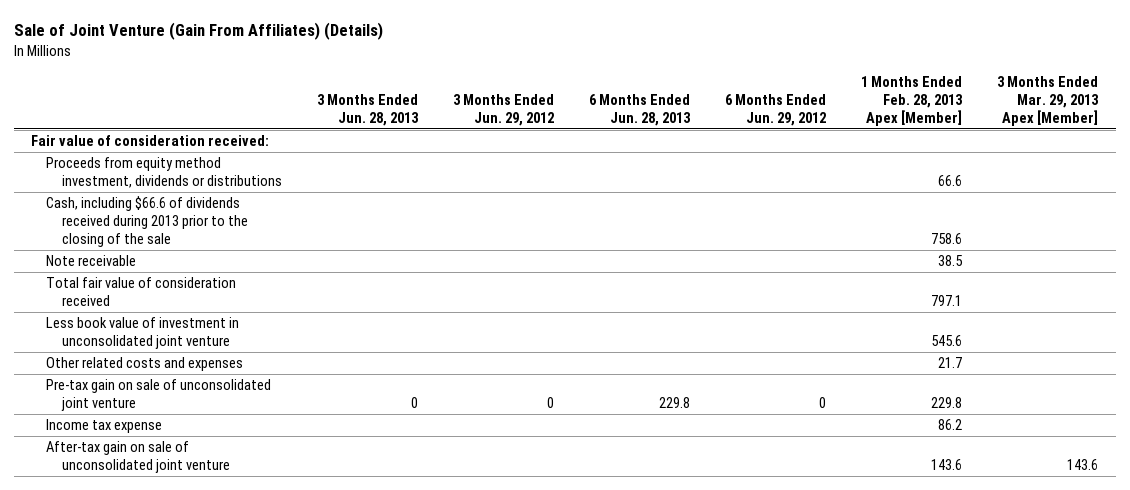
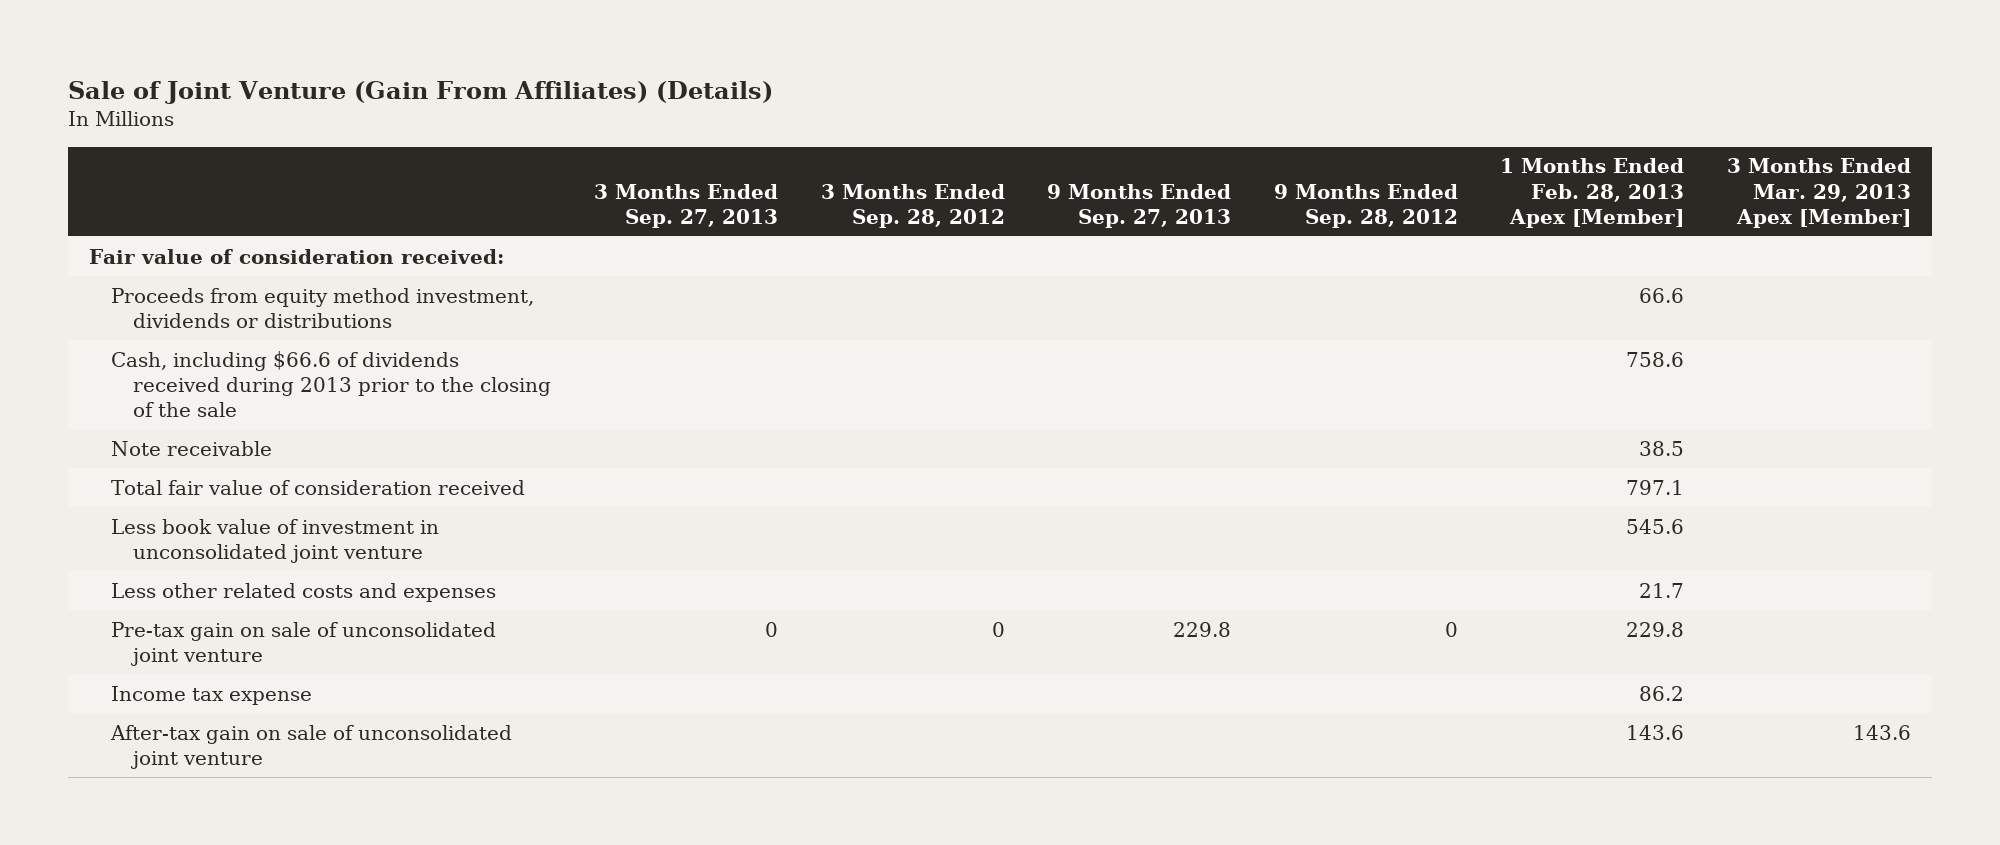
[316,93,419,126] 3 Months Ended Jun. 28, 2013 -> none
[452,93,554,126] 3 Months Ended Jun. 29, 2012 -> none
[588,93,691,126] 6 Months Ended Jun. 28, 2013 -> none
[725,93,827,126] 6 Months Ended Jun. 29, 2012 -> none
none -> [593,183,778,228] 3 Months Ended Sep. 27, 2013
none -> [820,183,1005,228] 3 Months Ended Sep. 28, 2012
none -> [1047,183,1232,228] 9 Months Ended Sep. 27, 2013
none -> [1273,183,1458,228] 9 Months Ended Sep. 28, 2012
[46,357,244,372] Other related costs and expenses -> [111,582,497,602] Less other related costs and expenses

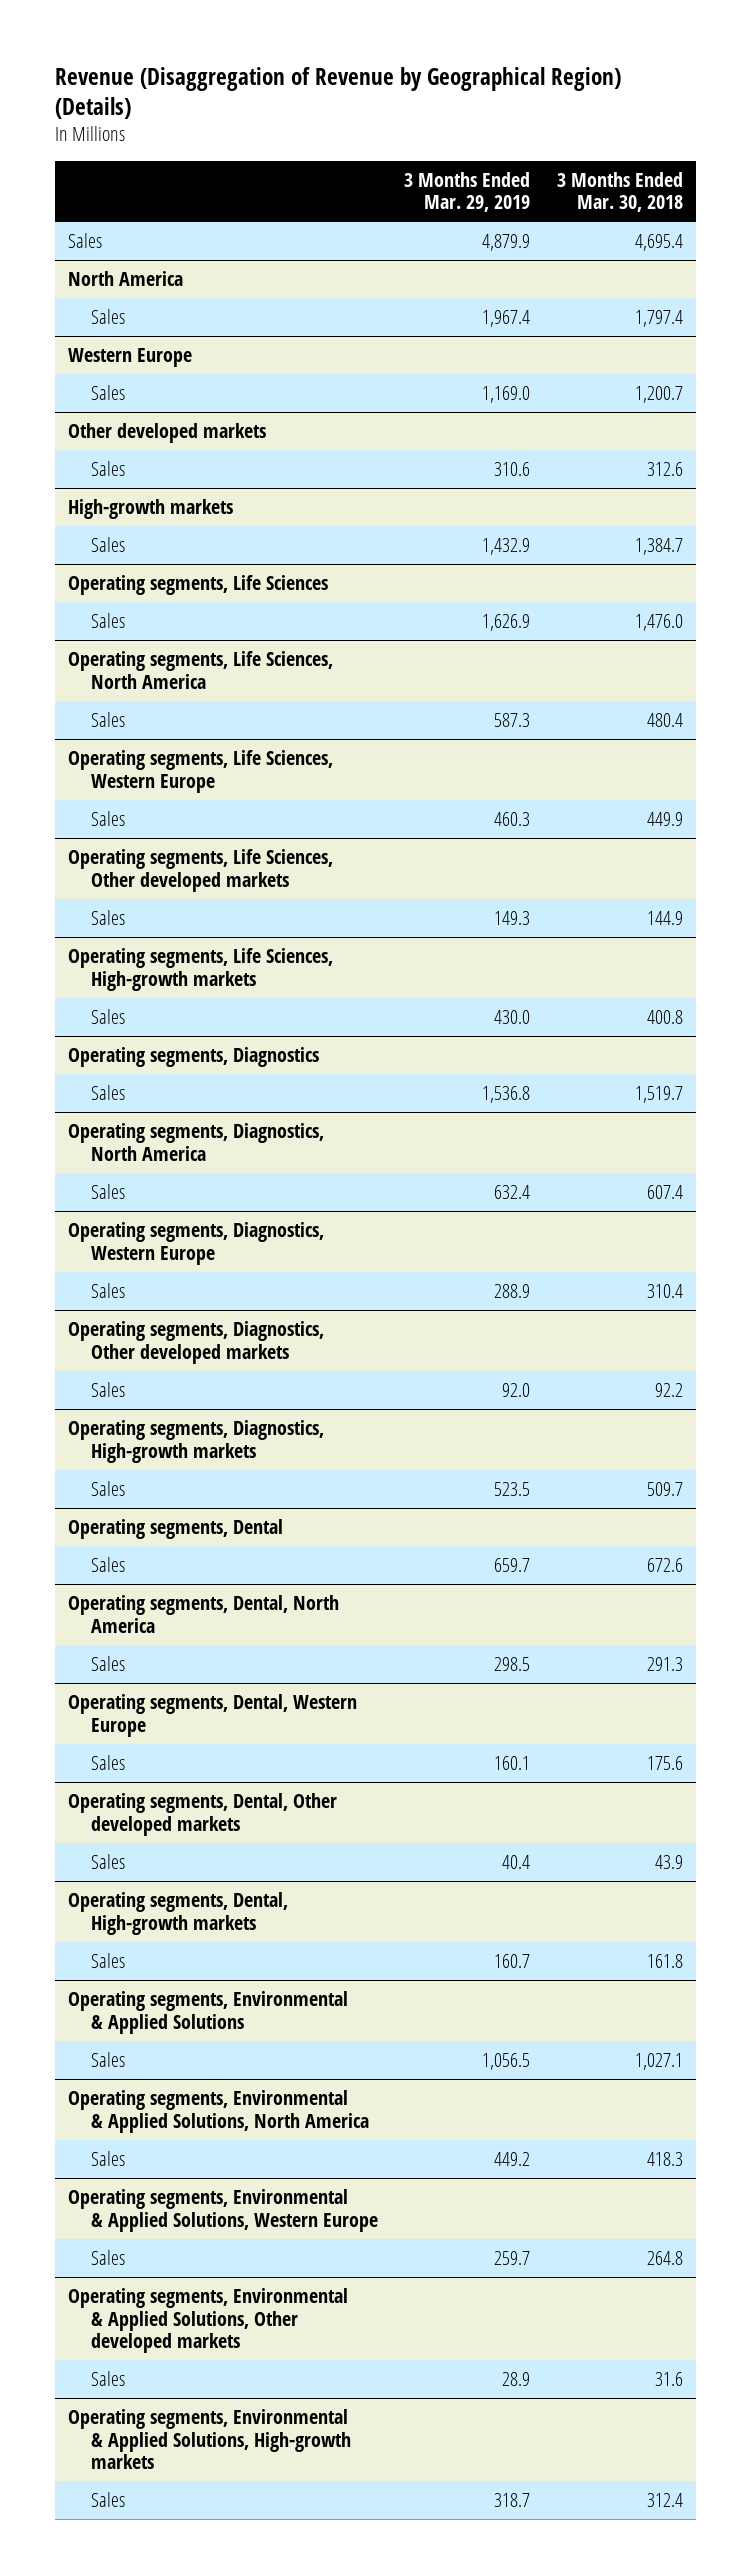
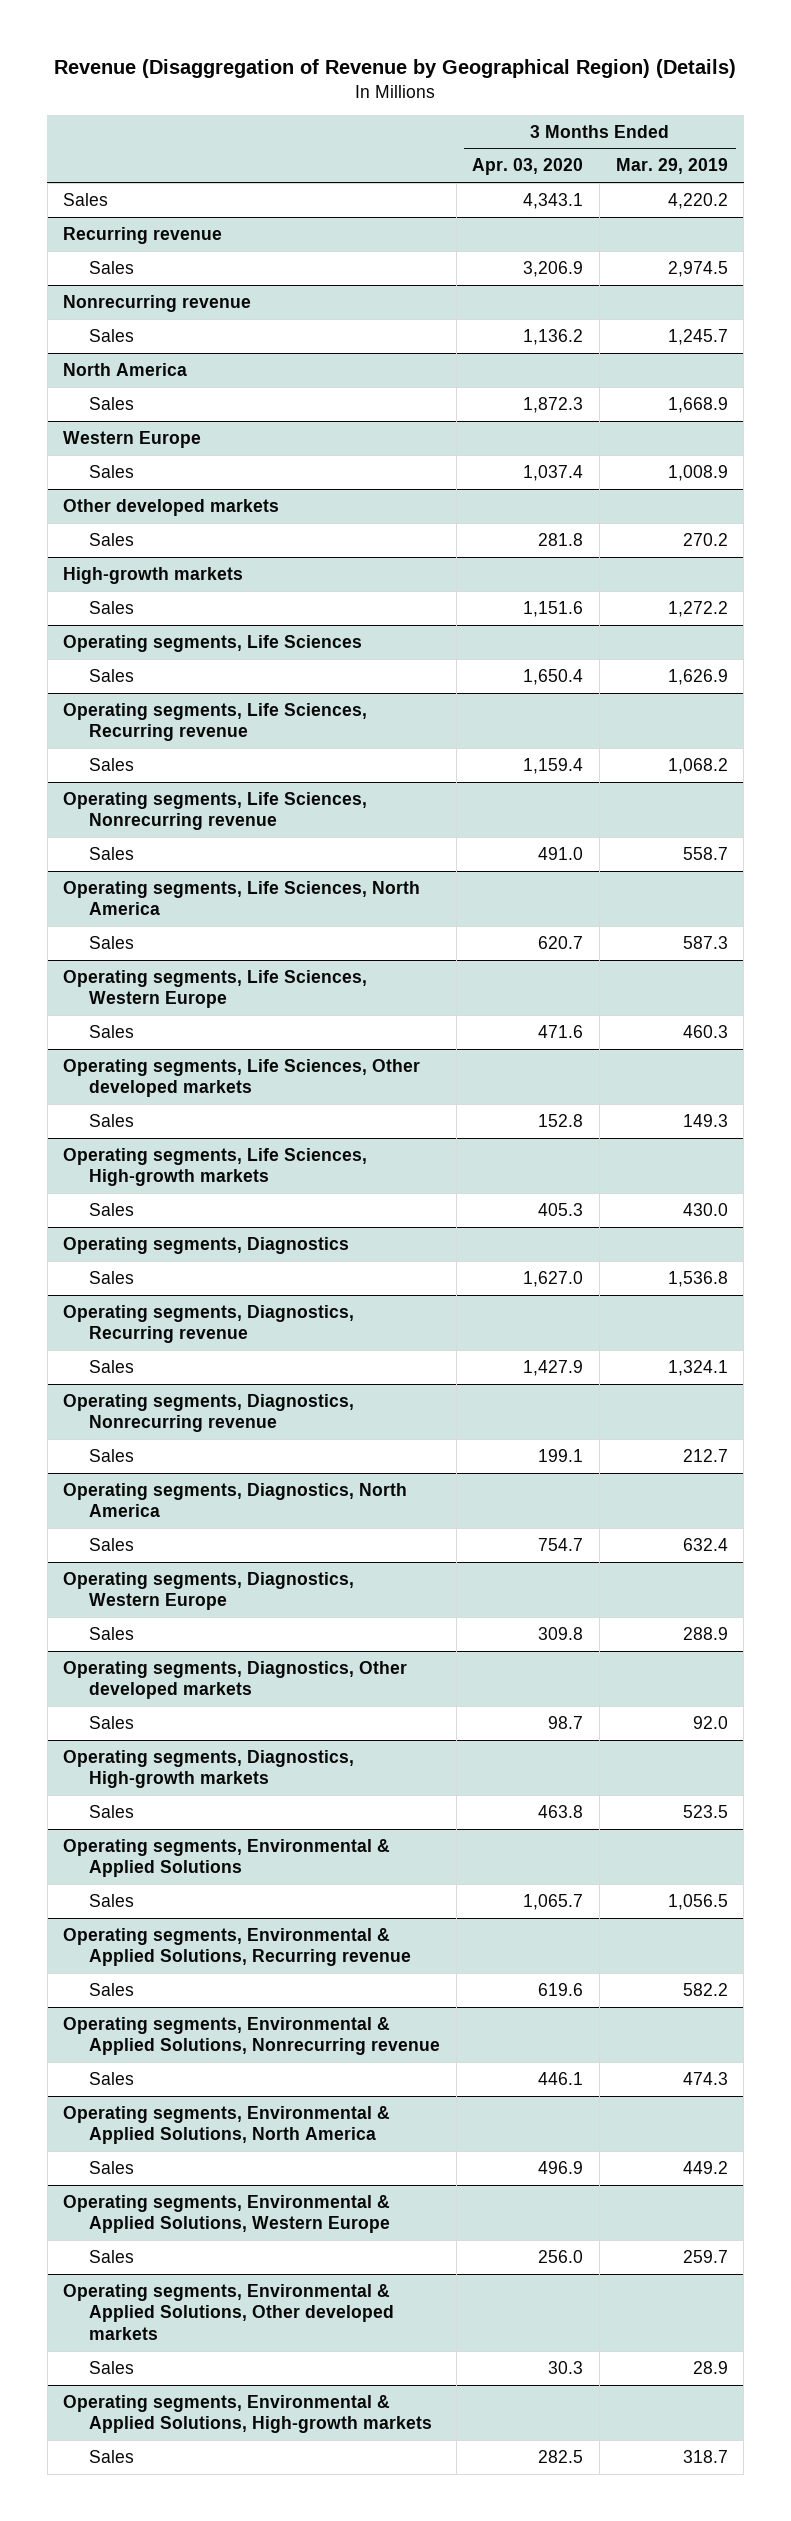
[556,171,683,213] 3 Months Ended Mar. 30, 2018 -> none
none -> [472,158,584,176] Apr. 03, 2020
[482,233,531,251] 4,879.9 -> [667,192,728,209] 4,220.2
none -> [63,226,223,244] Recurring revenue
none -> [89,260,135,274] Sales
none -> [63,294,252,312] Nonrecurring revenue
none -> [89,328,135,342] Sales
[482,309,531,327] 1,967.4 -> [667,396,728,413] 1,668.9
[482,385,531,403] 1,169.0 -> [667,464,728,481] 1,008.9
[494,461,531,476] 310.6 -> [682,532,728,546] 270.2
[482,537,531,555] 1,432.9 -> [667,600,728,617] 1,272.2
none -> [63,702,368,742] Operating segments, Life Sciences, Recurring revenue
none -> [89,757,135,771] Sales
none -> [63,791,368,831] Operating segments, Life Sciences, Nonrecurring revenue
none -> [89,846,135,860] Sales
none -> [63,1304,355,1344] Operating segments, Diagnostics, Recurring revenue
none -> [89,1359,135,1373] Sales
none -> [63,1393,355,1433] Operating segments, Diagnostics, Nonrecurring revenue
none -> [89,1448,135,1462] Sales
[67,1518,283,1539] Operating segments, Dental -> none
[90,1556,125,1572] Sales -> none
[67,1594,339,1633] Operating segments, Dental, North America -> none
[90,1655,125,1671] Sales -> none
[67,1693,357,1737] Operating segments, Dental, Western Europe -> none
[90,1754,125,1770] Sales -> none
[67,1792,337,1836] Operating segments, Dental, Other developed markets -> none
[90,1853,125,1869] Sales -> none
[67,1891,288,1935] Operating segments, Dental, High-growth markets -> none
[90,1952,125,1968] Sales -> none
none -> [63,1927,412,1967] Operating segments, Environmental & Applied Solutions, Recurring revenue
none -> [89,1982,135,1996] Sales
none -> [63,2016,441,2056] Operating segments, Environmental & Applied Solutions, Nonrecurring revenue
none -> [89,2071,135,2085] Sales

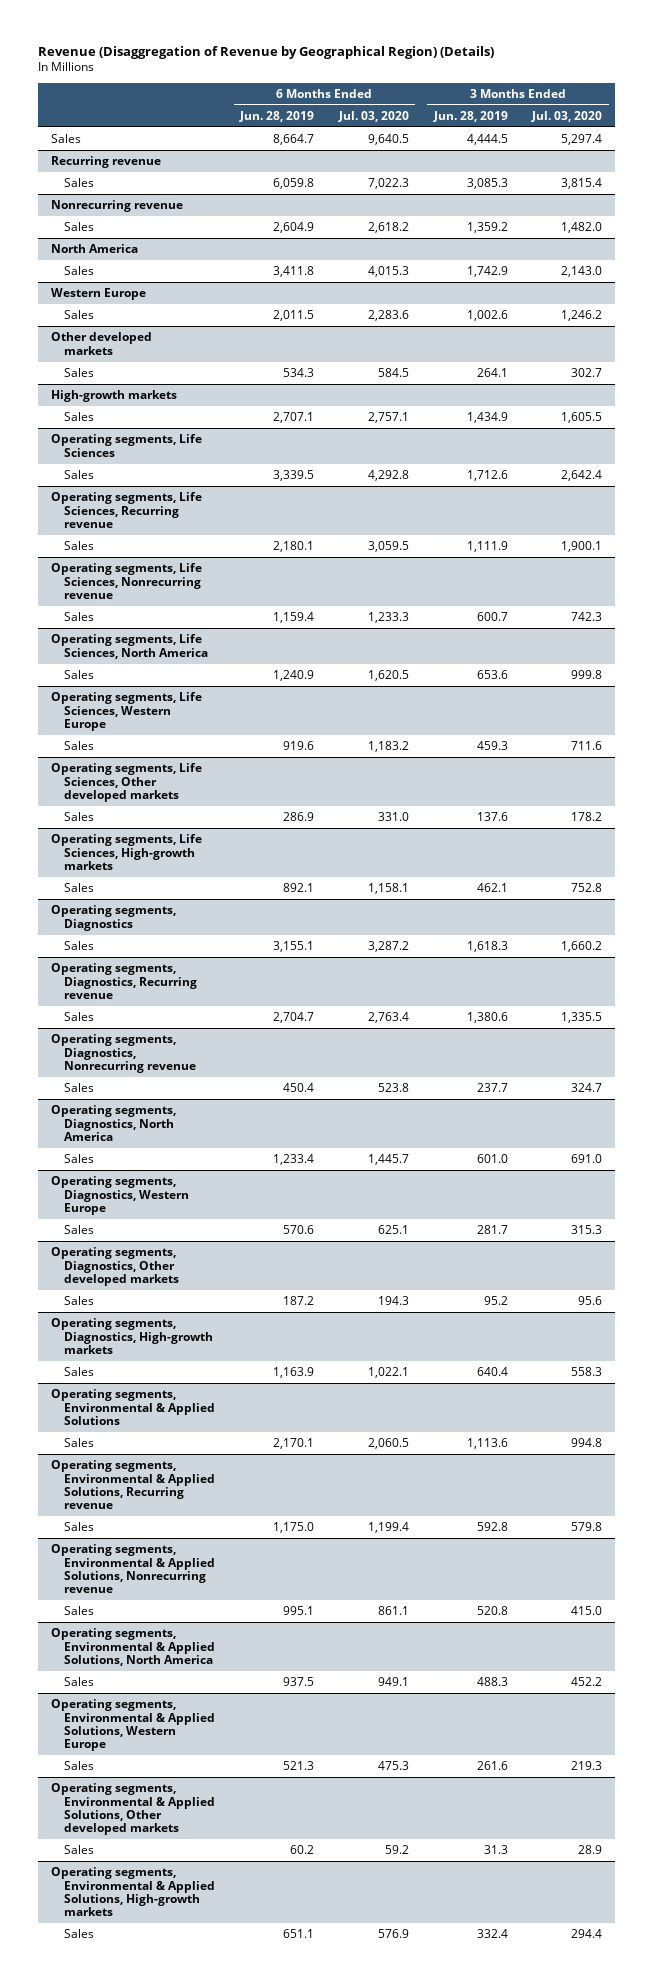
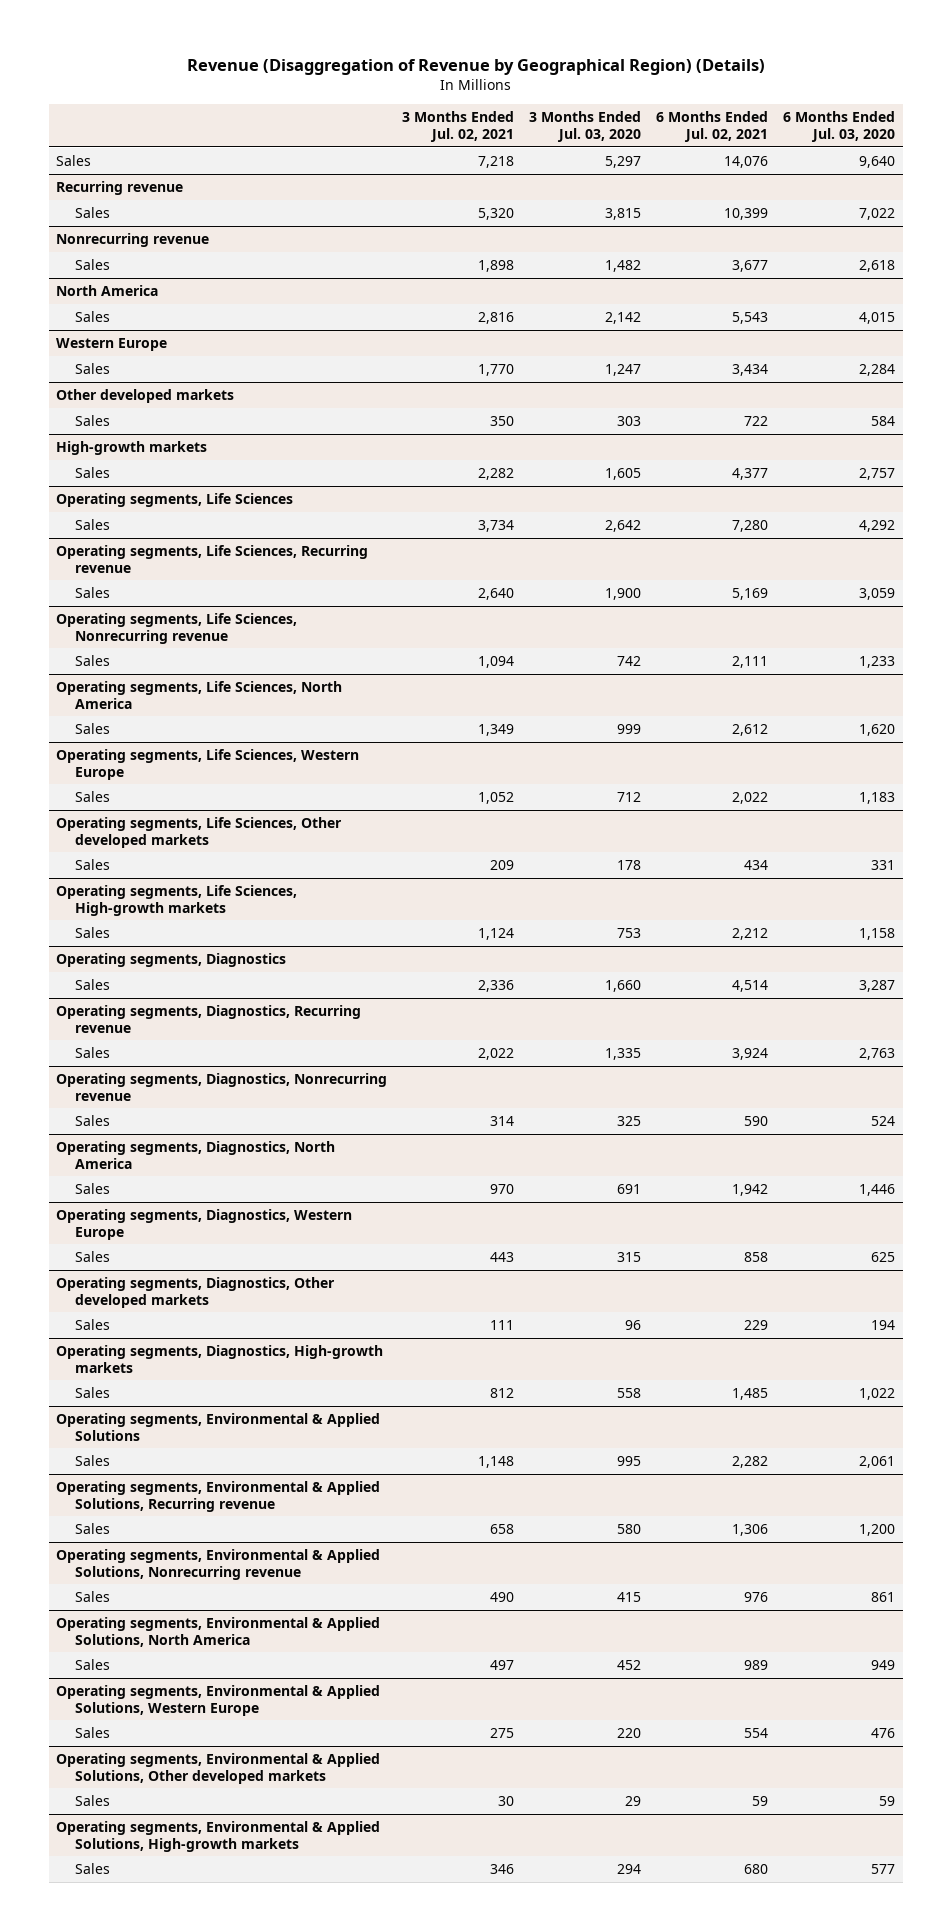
[238,110,314,122] Jun. 28, 2019 -> none
[432,110,508,122] Jun. 28, 2019 -> none
none -> [402,111,515,142] 3 Months Ended Jul. 02, 2021
none -> [656,111,769,142] 6 Months Ended Jul. 02, 2021
[367,134,409,146] 9,640.5 -> [859,155,896,168] 9,640
[561,134,603,146] 5,297.4 -> [605,155,642,168] 5,297
[367,178,409,190] 7,022.3 -> [859,207,896,220] 7,022
[561,178,603,190] 3,815.4 -> [605,207,642,220] 3,815
[367,222,409,234] 2,618.2 -> [859,259,896,272] 2,618
[561,222,603,234] 1,482.0 -> [605,259,642,272] 1,482
[367,266,409,278] 4,015.3 -> [859,311,896,324] 4,015
[561,266,603,278] 2,143.0 -> [605,311,642,324] 2,142
[367,310,409,322] 2,283.6 -> [859,363,896,376] 2,284
[561,310,603,322] 1,246.2 -> [605,363,642,376] 1,247
[377,368,409,378] 584.5 -> [871,415,896,426] 584
[571,368,603,378] 302.7 -> [617,415,642,426] 303
[367,412,409,424] 2,757.1 -> [859,467,896,480] 2,757
[561,412,603,424] 1,605.5 -> [605,467,642,480] 1,605
[367,470,409,482] 4,292.8 -> [859,519,896,532] 4,292
[561,470,603,482] 2,642.4 -> [605,519,642,532] 2,642
[367,541,409,553] 3,059.5 -> [859,587,896,600] 3,059
[561,541,603,553] 1,900.1 -> [605,587,642,600] 1,900
[367,612,409,624] 1,233.3 -> [859,655,896,668] 1,233
[571,612,603,622] 742.3 -> [617,655,642,666] 742
[367,670,409,682] 1,620.5 -> [859,723,896,736] 1,620
[571,670,603,680] 999.8 -> [617,723,642,734] 999
[367,741,409,753] 1,183.2 -> [859,791,896,804] 1,183
[571,741,603,751] 711.6 -> [617,791,642,802] 712
[377,812,409,822] 331.0 -> [871,859,896,870] 331
[571,812,603,822] 178.2 -> [617,859,642,870] 178
[367,883,409,895] 1,158.1 -> [859,927,896,940] 1,158
[571,883,603,893] 752.8 -> [617,927,642,938] 753
[367,941,409,953] 3,287.2 -> [859,979,896,992] 3,287
[561,941,603,953] 1,660.2 -> [605,979,642,992] 1,660
[367,1012,409,1024] 2,763.4 -> [859,1047,896,1060] 2,763
[561,1012,603,1024] 1,335.5 -> [605,1047,642,1060] 1,335
[377,1083,409,1093] 523.8 -> [871,1115,896,1126] 524
[571,1083,603,1093] 324.7 -> [617,1115,642,1126] 325
[367,1154,409,1166] 1,445.7 -> [859,1183,896,1196] 1,446
[571,1154,603,1164] 691.0 -> [617,1183,642,1194] 691
[377,1225,409,1235] 625.1 -> [871,1251,896,1262] 625
[571,1225,603,1235] 315.3 -> [617,1251,642,1262] 315
[377,1296,409,1306] 194.3 -> [871,1319,896,1330] 194
[578,1296,603,1306] 95.6 -> [625,1319,642,1330] 96
[367,1367,409,1379] 1,022.1 -> [859,1387,896,1400] 1,022
[571,1367,603,1377] 558.3 -> [617,1387,642,1398] 558
[367,1438,409,1450] 2,060.5 -> [859,1455,896,1468] 2,061
[571,1438,603,1448] 994.8 -> [617,1455,642,1466] 995
[367,1522,409,1534] 1,199.4 -> [859,1523,896,1536] 1,200
[571,1522,603,1532] 579.8 -> [617,1523,642,1534] 580
[377,1606,409,1616] 861.1 -> [871,1591,896,1602] 861
[571,1606,603,1616] 415.0 -> [617,1591,642,1602] 415
[377,1677,409,1687] 949.1 -> [871,1659,896,1670] 949
[571,1677,603,1687] 452.2 -> [617,1659,642,1670] 452
[377,1761,409,1771] 475.3 -> [871,1727,896,1738] 476
[571,1761,603,1771] 219.3 -> [617,1727,642,1738] 220
[384,1845,409,1855] 59.2 -> [879,1795,896,1806] 59
[578,1845,603,1855] 28.9 -> [625,1795,642,1806] 29
[377,1929,409,1939] 576.9 -> [871,1863,896,1874] 577
[571,1929,603,1939] 294.4 -> [617,1863,642,1874] 294

